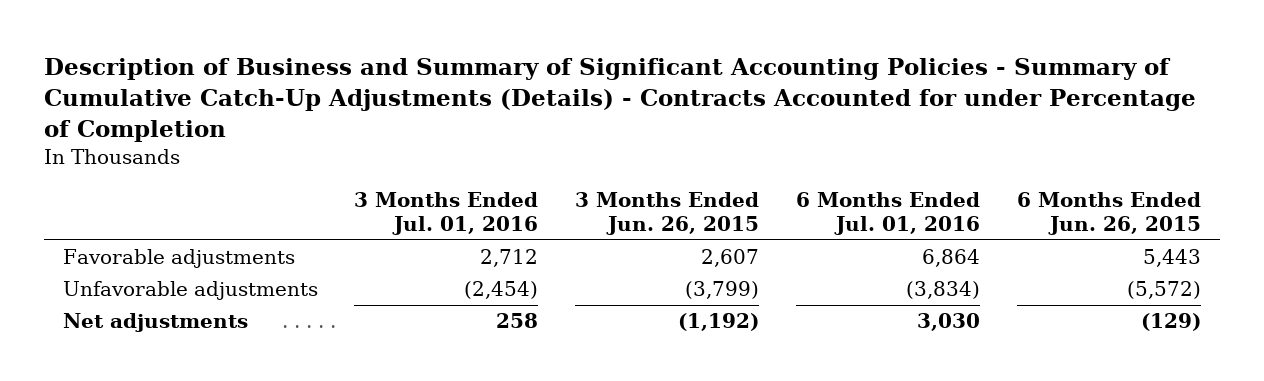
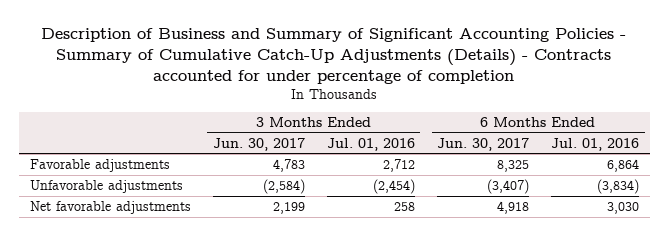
[44,58,1197,143] Description of Business and Summary of Significant Accounting Policies - Summary of Cumulative Catch-Up Adjustments (Details) - Contracts Accounted for under Percentage of Completion -> [41,28,627,84] Description of Business and Summary of Significant Accounting Policies - Summary of Cumulative Catch-Up Adjustments (Details) - Contracts accounted for under percentage of completion
[575,192,760,236] 3 Months Ended Jun. 26, 2015 -> none
[1017,192,1202,236] 6 Months Ended Jun. 26, 2015 -> none
none -> [212,137,305,151] Jun. 30, 2017
none -> [437,137,530,151] Jun. 30, 2017
[62,313,248,333] Net adjustments -> [29,200,191,214] Net favorable adjustments

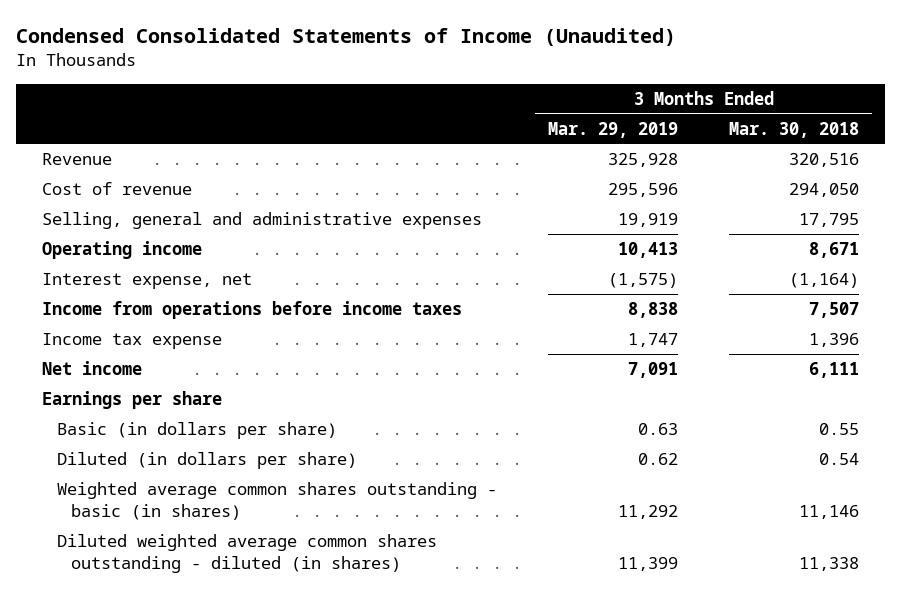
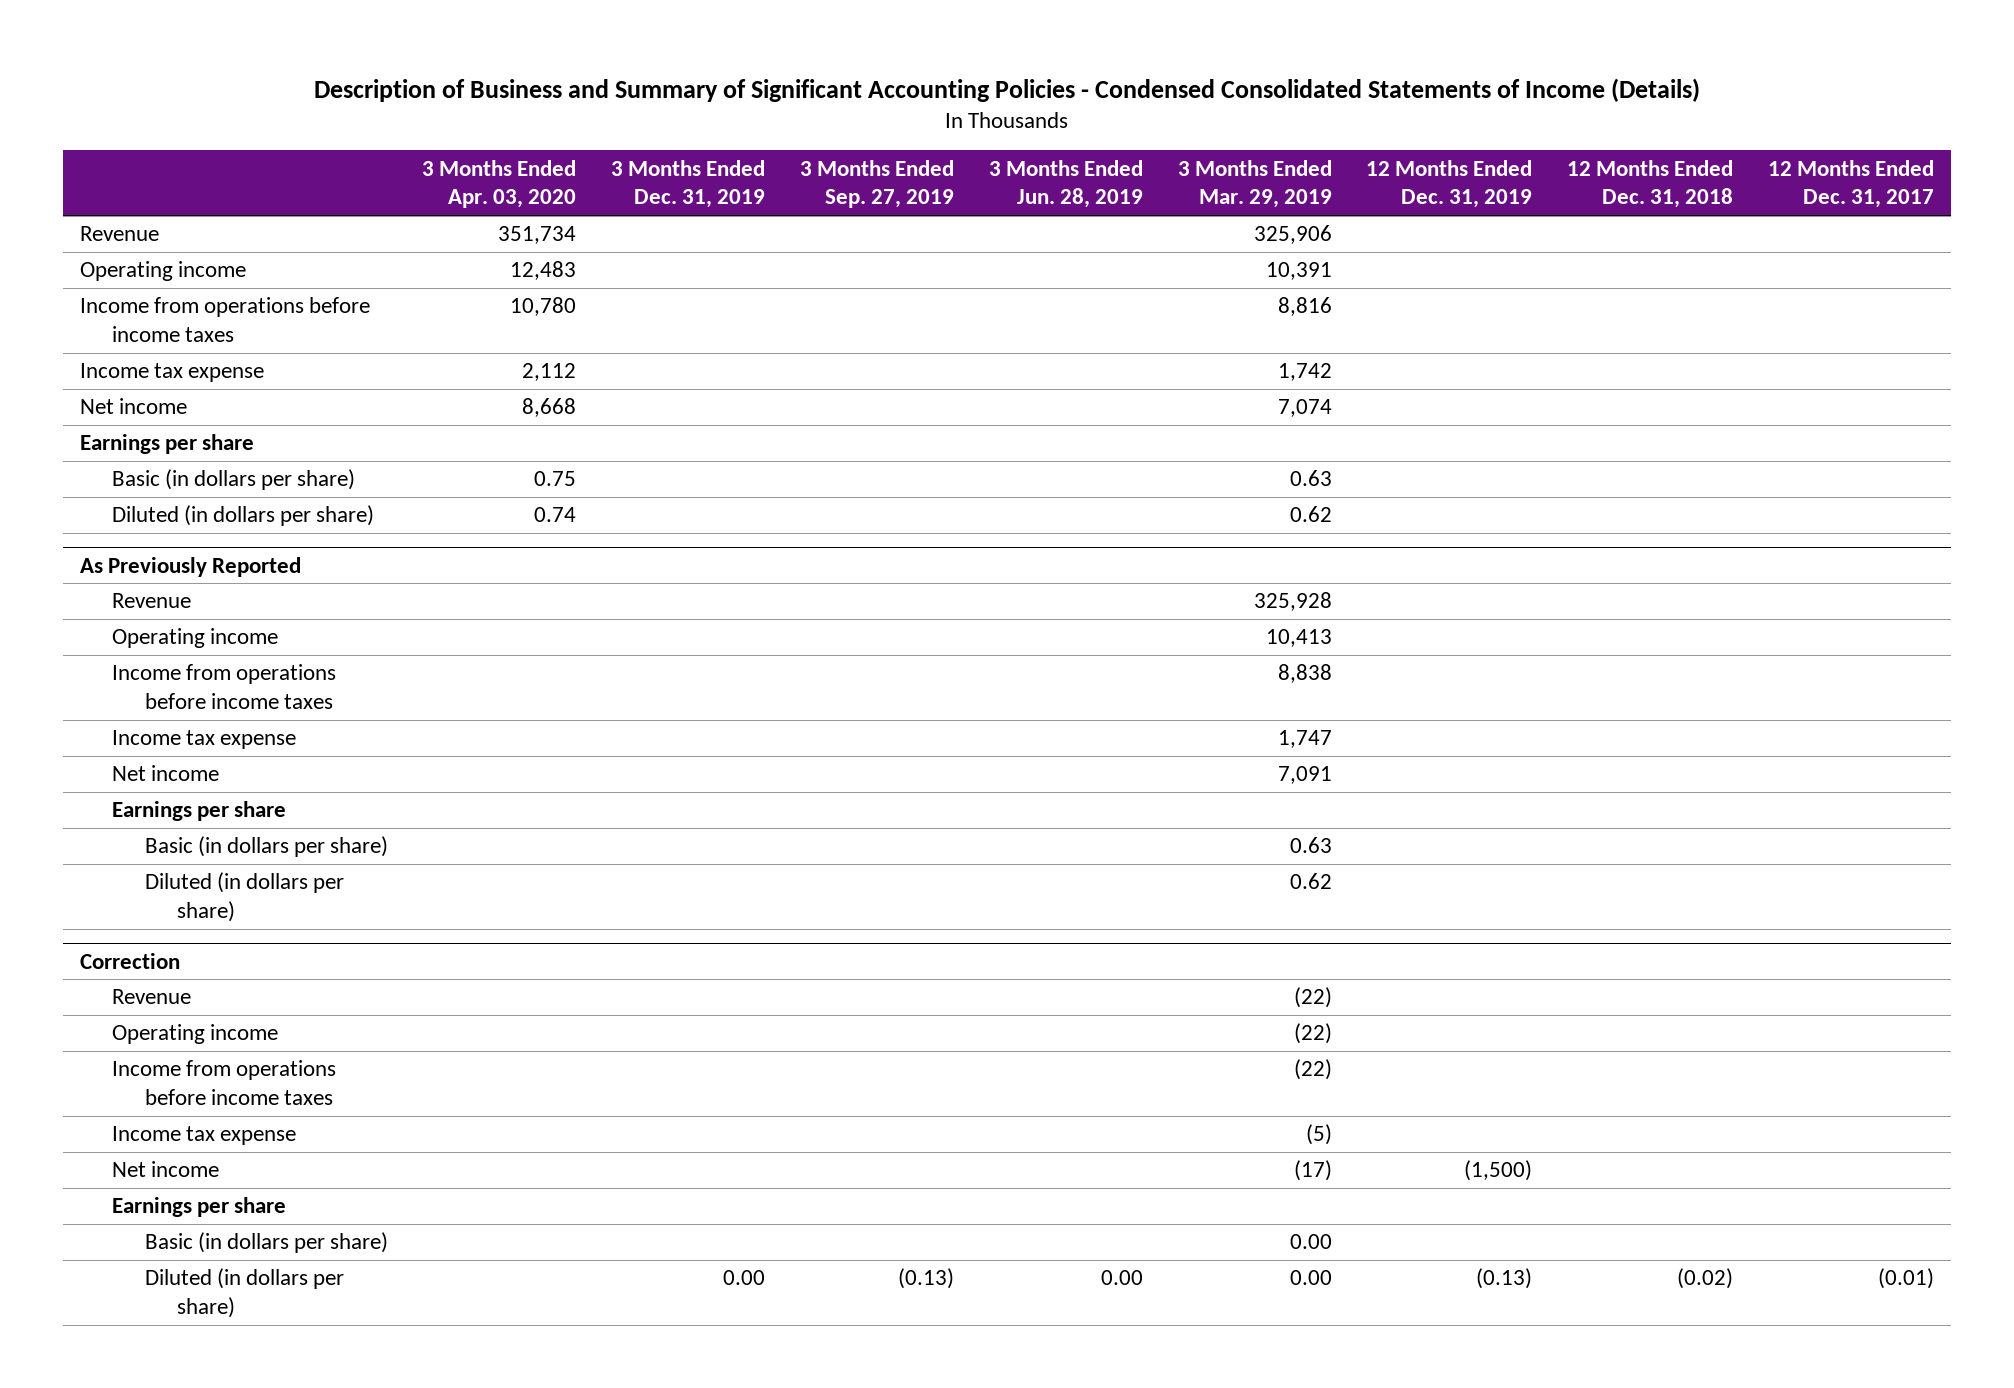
[16,28,677,47] Condensed Consolidated Statements of Income (Unaudited) -> [314,77,1701,102] Description of Business and Summary of Significant Accounting Policies - Condensed Consolidated Statements of Income (Details)
[729,121,860,138] Mar. 30, 2018 -> none
none -> [422,159,577,209] 3 Months Ended Apr. 03, 2020
none -> [611,159,766,209] 3 Months Ended Dec. 31, 2019
none -> [800,159,955,209] 3 Months Ended Sep. 27, 2019
none -> [988,159,1143,209] 3 Months Ended Jun. 28, 2019
none -> [1366,159,1533,209] 12 Months Ended Dec. 31, 2019
none -> [1567,159,1734,209] 12 Months Ended Dec. 31, 2018
none -> [1768,159,1935,209] 12 Months Ended Dec. 31, 2017
none -> [80,226,160,242] Revenue
none -> [80,261,247,282] Operating income
none -> [80,297,371,342] Income from operations before income taxes
none -> [80,363,265,383] Income tax expense
none -> [80,398,188,415] Net income
none -> [80,434,255,455] Earnings per share
none -> [112,469,356,491] Basic (in dollars per share)
none -> [112,505,375,527] Diluted (in dollars per share)
none -> [80,556,302,577] As Previously Reported
[42,182,193,196] Cost of revenue -> none
[42,212,483,230] Selling, general and administrative expenses -> none
[42,273,253,290] Interest expense, net -> none
[56,482,497,520] Weighted average common shares outstanding - basic (in shares) -> none
[56,534,437,573] Diluted weighted average common shares outstanding - diluted (in shares) -> none
none -> [80,952,181,969] Correction
none -> [112,989,192,1005] Revenue
none -> [112,1024,279,1045] Operating income
none -> [112,1060,337,1105] Income from operations before income taxes
none -> [112,1126,297,1146] Income tax expense
none -> [112,1161,220,1178] Net income
none -> [112,1197,287,1218] Earnings per share
none -> [144,1232,388,1254] Basic (in dollars per share)
none -> [144,1268,344,1318] Diluted (in dollars per share)

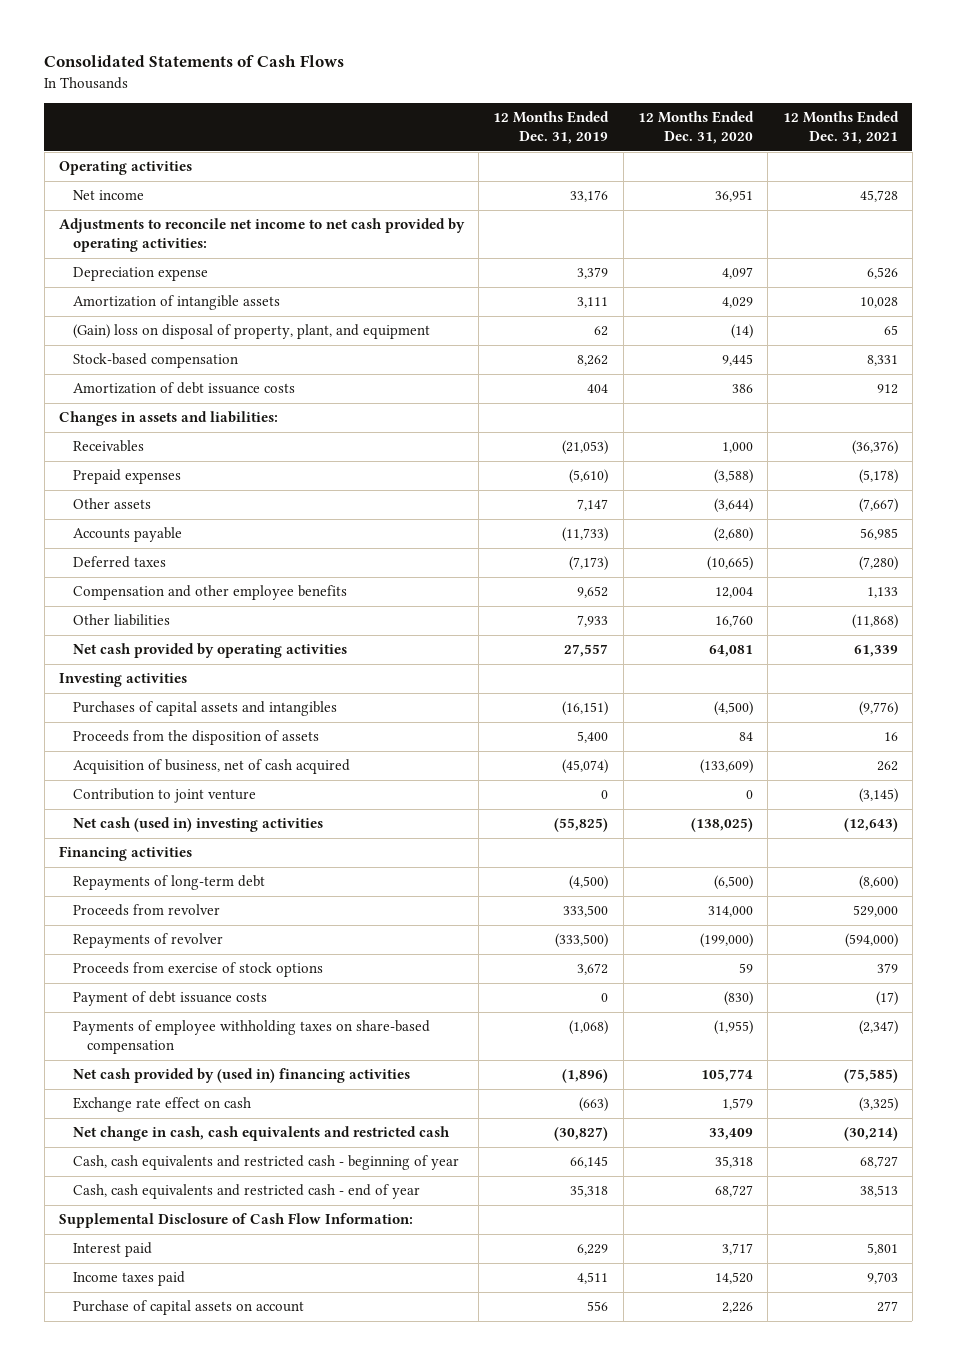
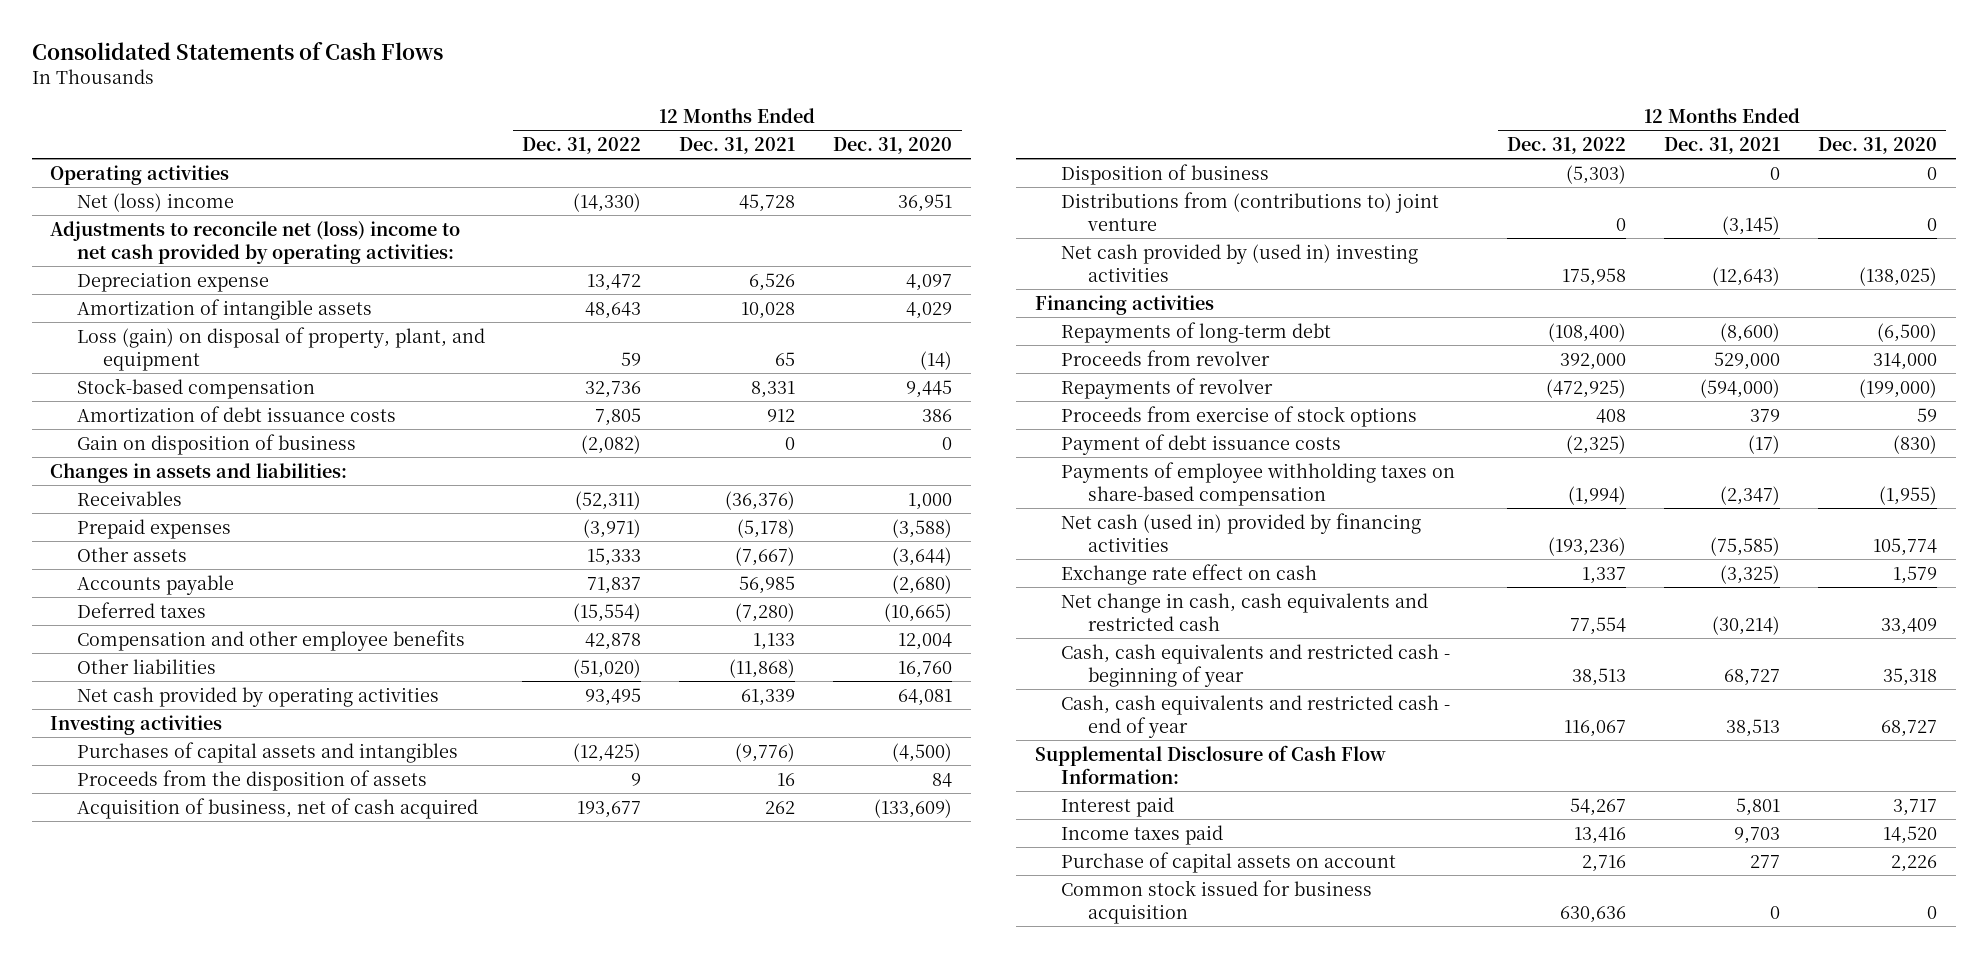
[493,111,610,144] 12 Months Ended Dec. 31, 2019 -> none
none -> [522,136,642,154] Dec. 31, 2022
[72,190,144,201] Net income -> [76,192,234,212] Net (loss) income
[58,218,465,253] Adjustments to reconcile net income to net cash provided by operating activities: -> [50,220,461,265] Adjustments to reconcile net (loss) income to net cash provided by operating activities:
[72,324,430,340] (Gain) loss on disposal of property, plant, and equipment -> [76,326,485,372] Loss (gain) on disposal of property, plant, and equipment
none -> [76,433,356,455] Gain on disposition of business
none -> [1061,163,1270,185] Disposition of business
[72,788,256,804] Contribution to joint venture -> [1061,191,1440,232] Distributions from (contributions to) joint venture
[72,817,323,833] Net cash (used in) investing activities -> [1061,243,1419,283] Net cash provided by (used in) investing activities
[72,1068,410,1084] Net cash provided by (used in) financing activities -> [1061,512,1422,553] Net cash (used in) provided by financing activities
none -> [1061,879,1373,925] Common stock issued for business acquisition

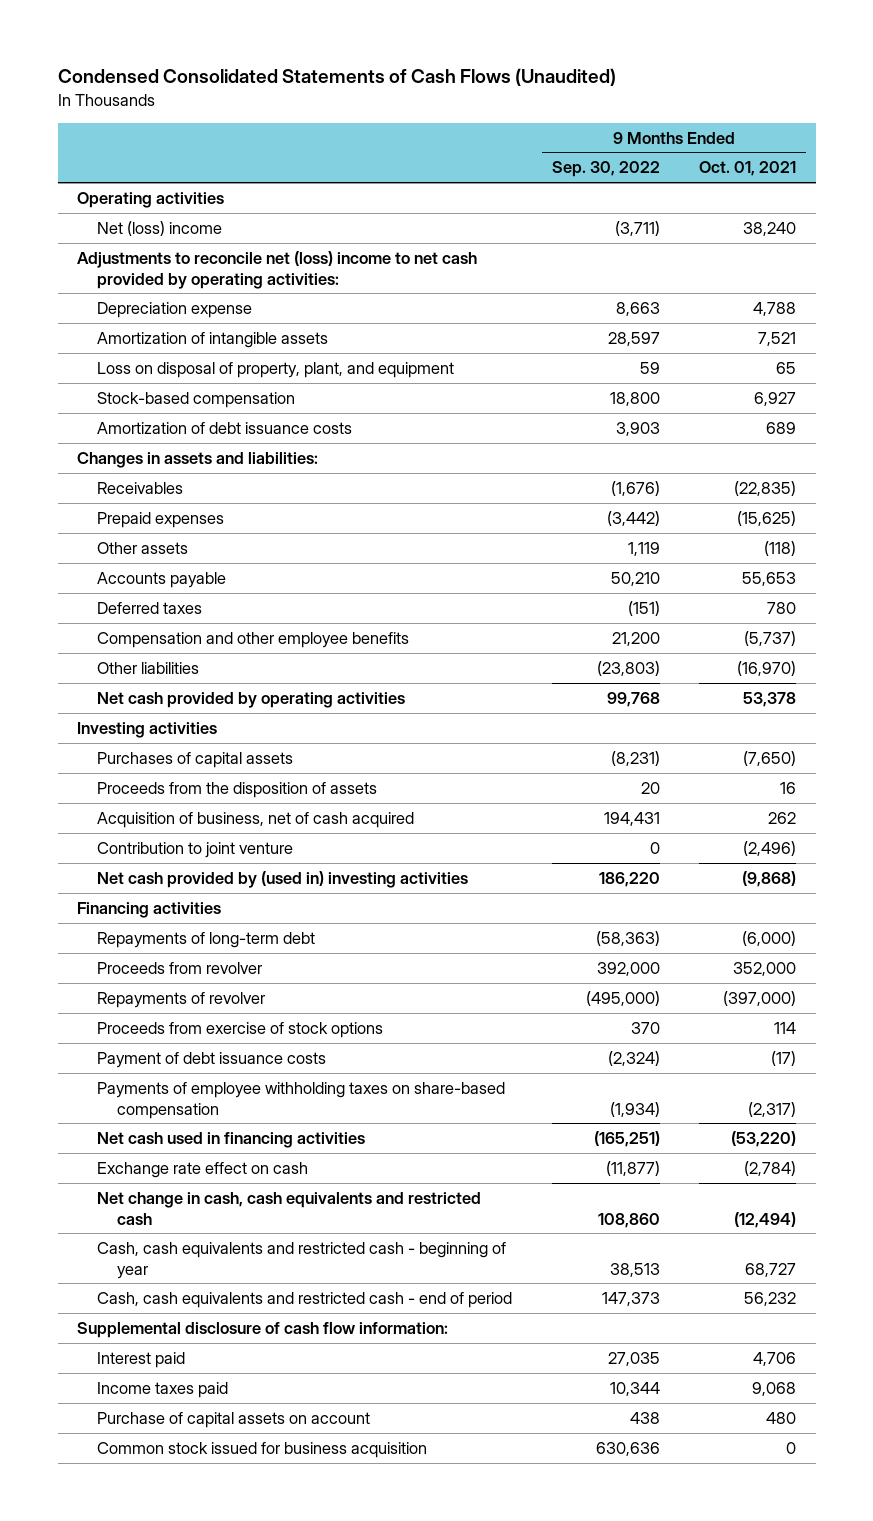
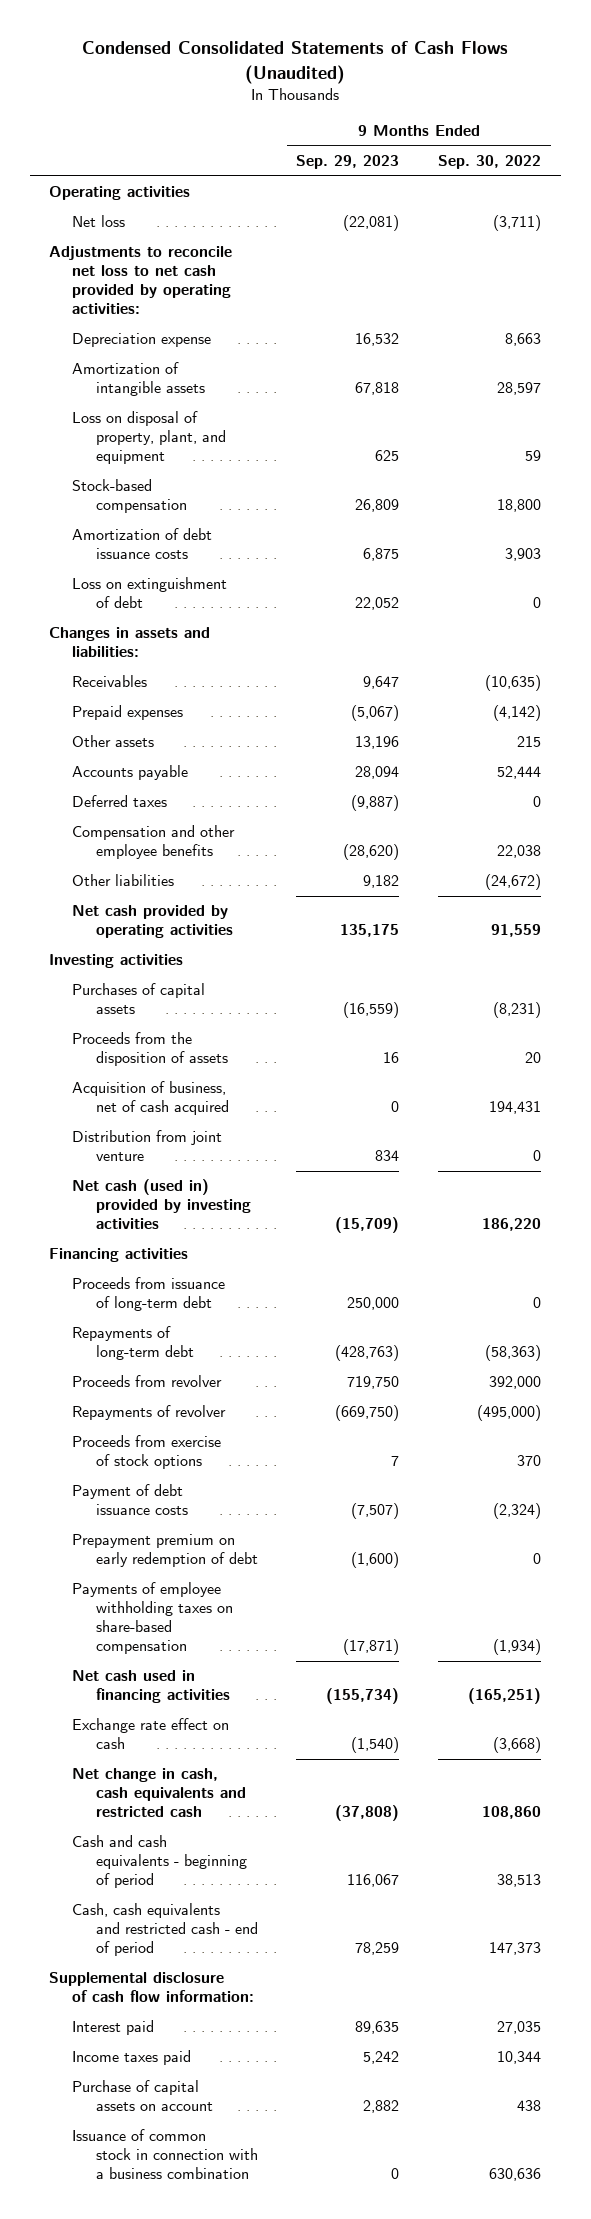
[699,161,797,177] Oct. 01, 2021 -> none
none -> [296,155,400,170] Sep. 29, 2023
[97,220,223,236] Net (loss) income -> [72,215,126,228] Net loss
[77,250,478,289] Adjustments to reconcile net (loss) income to net cash provided by operating activities: -> [49,246,233,315] Adjustments to reconcile net loss to net cash provided by operating activities:
none -> [72,577,228,609] Loss on extinguishment of debt
[610,480,660,496] (1,676) -> [485,675,542,692] (10,635)
[606,510,660,526] (3,442) -> [493,705,542,722] (4,142)
[627,541,660,556] 1,119 -> [517,736,542,748] 215
[610,571,660,586] 50,210 -> [497,766,542,780] 52,444
[627,600,660,616] (151) -> [533,796,542,808] 0
[611,631,660,646] 21,200 -> [497,845,542,859] 22,038
[596,660,660,676] (23,803) -> [485,874,542,891] (24,672)
[606,691,660,707] 99,768 -> [491,924,542,938] 91,559
[97,841,294,858] Contribution to joint venture -> none
none -> [72,1130,223,1162] Distribution from joint venture
[97,870,469,888] Net cash provided by (used in) investing activities -> [72,1179,251,1230] Net cash (used in) provided by investing activities
none -> [72,1277,226,1312] Proceeds from issuance of long-term debt
none -> [72,1534,258,1568] Prepayment premium on early redemption of debt
[605,1160,660,1176] (11,877) -> [493,1737,542,1754] (3,668)
[97,1241,507,1279] Cash, cash equivalents and restricted cash - beginning of year -> [72,1835,247,1889] Cash and cash equivalents - beginning of period
[97,1441,428,1458] Common stock issued for business acquisition -> [72,2129,258,2180] Issuance of common stock in connection with a business combination

